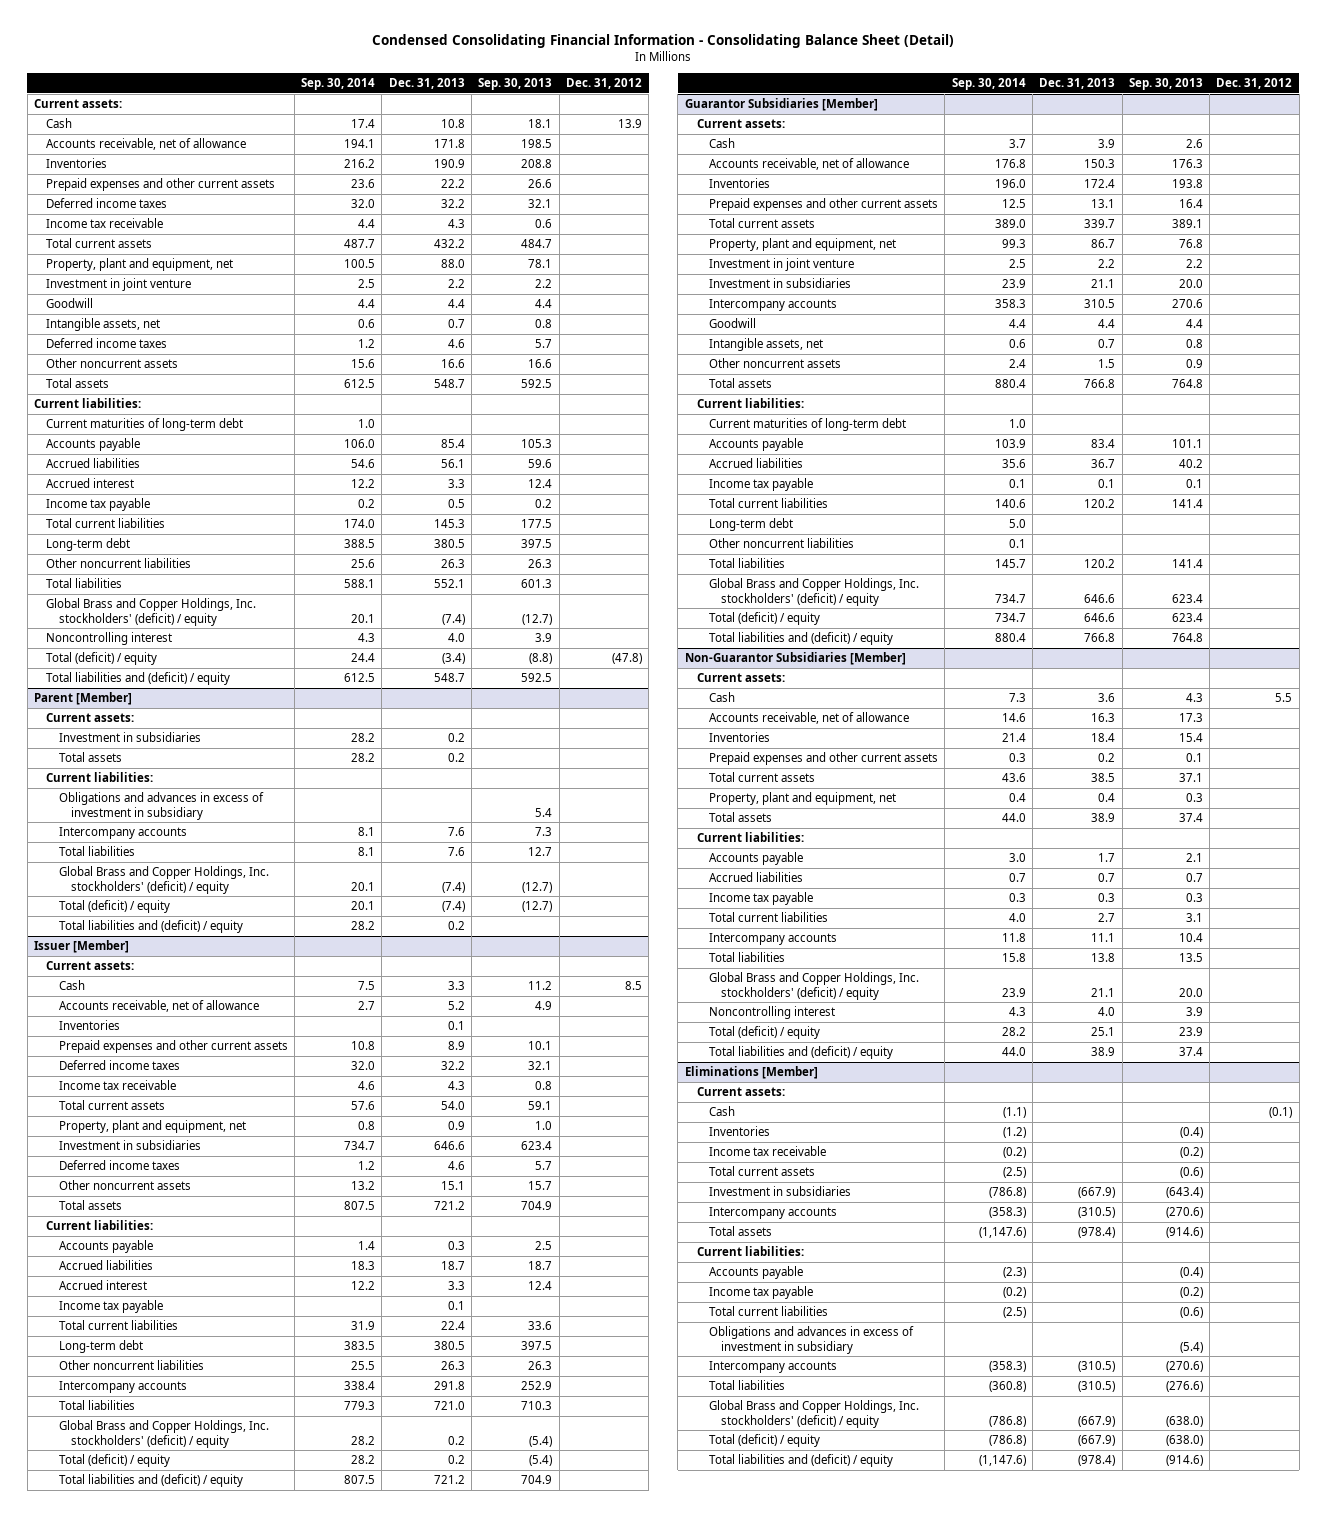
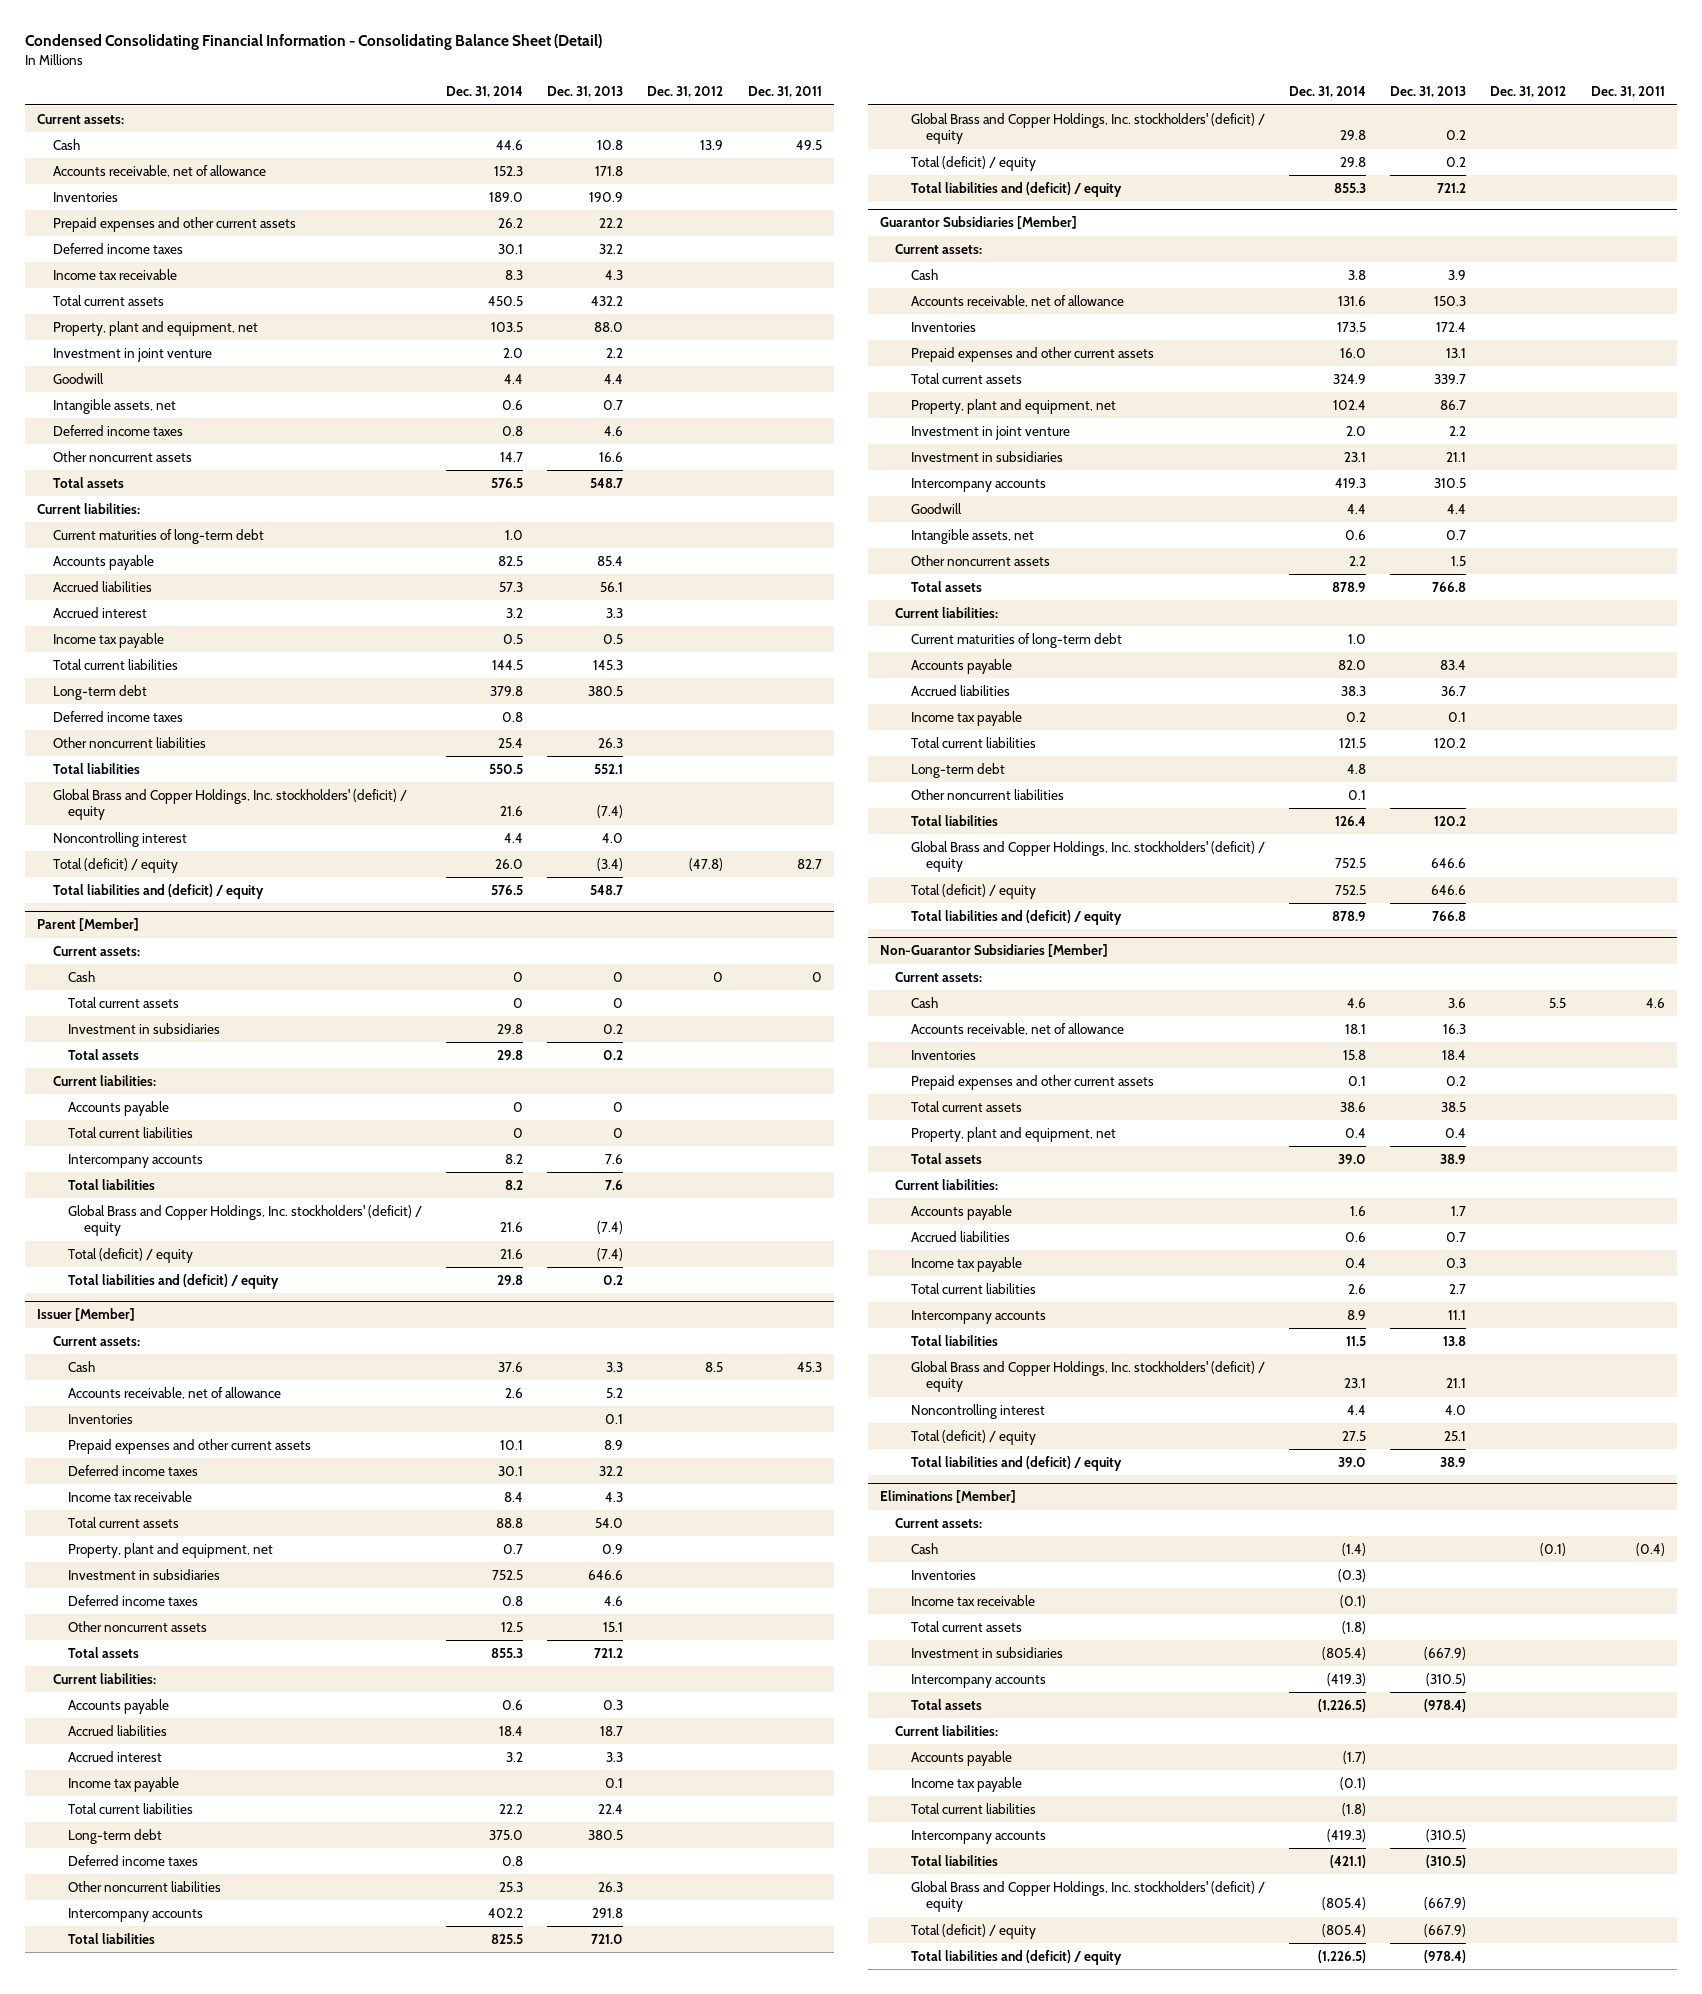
[301,77,376,90] Sep. 30, 2014 -> none
[478,77,553,90] Sep. 30, 2013 -> none
none -> [446,86,524,98] Dec. 31, 2014
none -> [747,86,822,98] Dec. 31, 2011
none -> [52,710,183,722] Deferred income taxes
none -> [68,970,96,982] Cash
none -> [68,996,180,1008] Total current assets
[58,792,264,820] Obligations and advances in excess of investment in subsidiary -> none
none -> [68,1100,170,1116] Accounts payable
none -> [68,1126,194,1138] Total current liabilities
none -> [68,1854,199,1866] Deferred income taxes
[708,1326,914,1354] Obligations and advances in excess of investment in subsidiary -> none

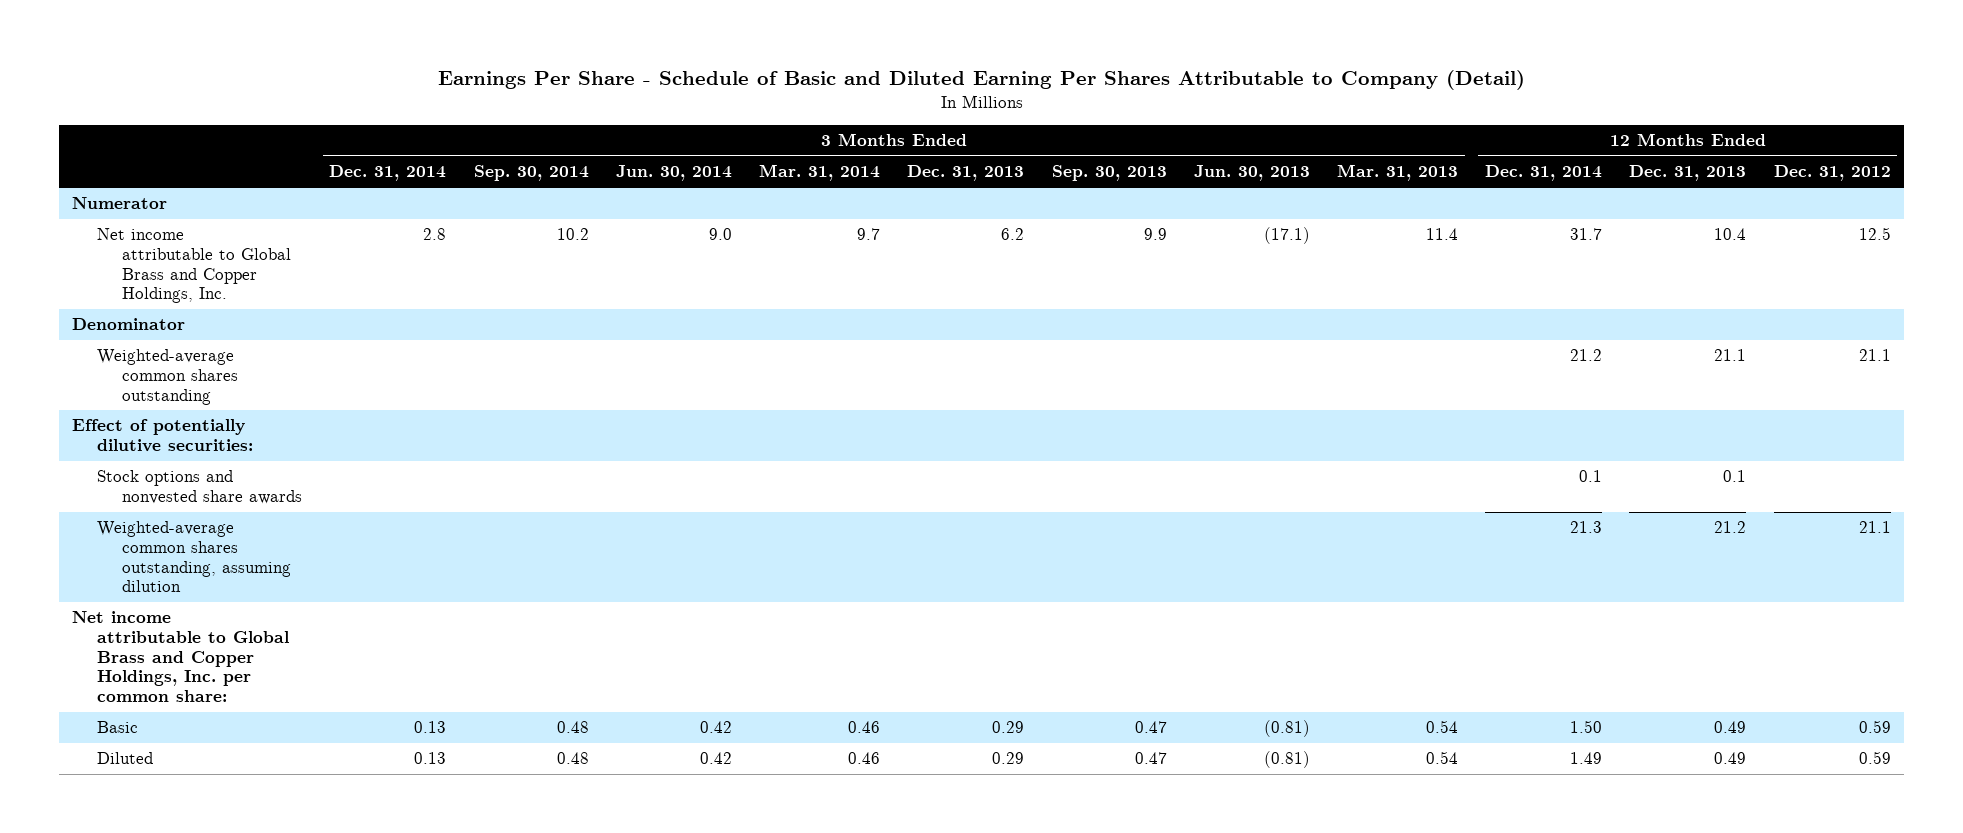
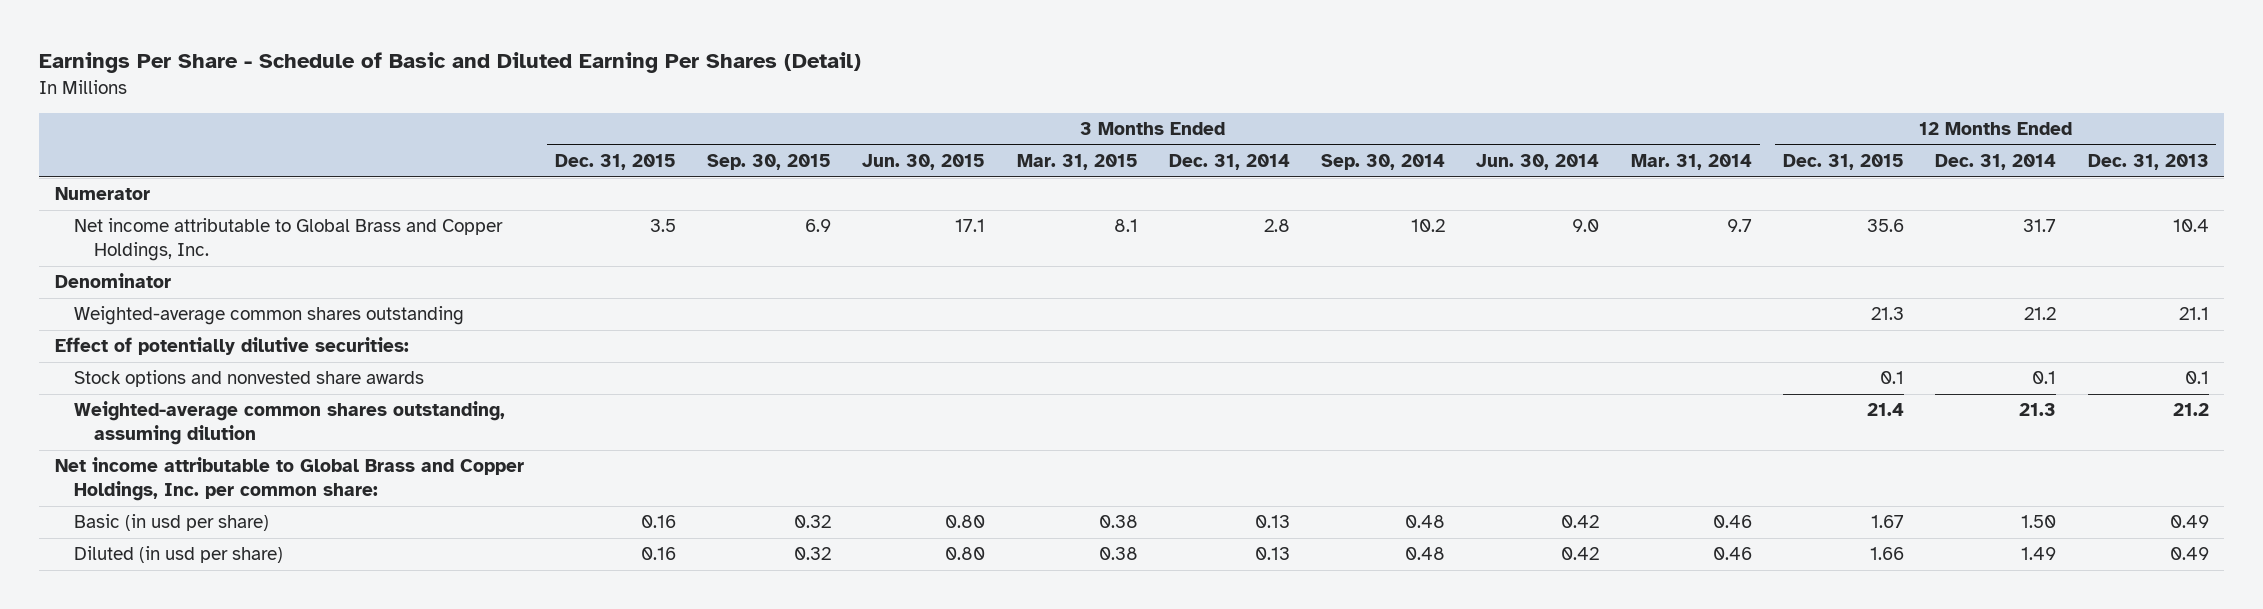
[437,69,1525,90] Earnings Per Share - Schedule of Basic and Diluted Earning Per Shares Attributable to Company (Detail) -> [38,52,861,74] Earnings Per Share - Schedule of Basic and Diluted Earning Per Shares (Detail)
[907,165,1025,182] Dec. 31, 2013 -> none
[1051,165,1167,182] Sep. 30, 2013 -> none
[1193,165,1310,182] Jun. 30, 2013 -> none
[1336,164,1458,182] Mar. 31, 2013 -> none
[1773,165,1891,182] Dec. 31, 2012 -> none
none -> [554,154,676,171] Dec. 31, 2015
none -> [707,154,832,171] Sep. 30, 2015
none -> [862,154,986,171] Jun. 30, 2015
none -> [1016,154,1138,171] Mar. 31, 2015
none -> [1783,154,1905,171] Dec. 31, 2015
[97,721,139,734] Basic -> [74,514,270,532] Basic (in usd per share)
[97,752,154,765] Diluted -> [74,546,284,564] Diluted (in usd per share)

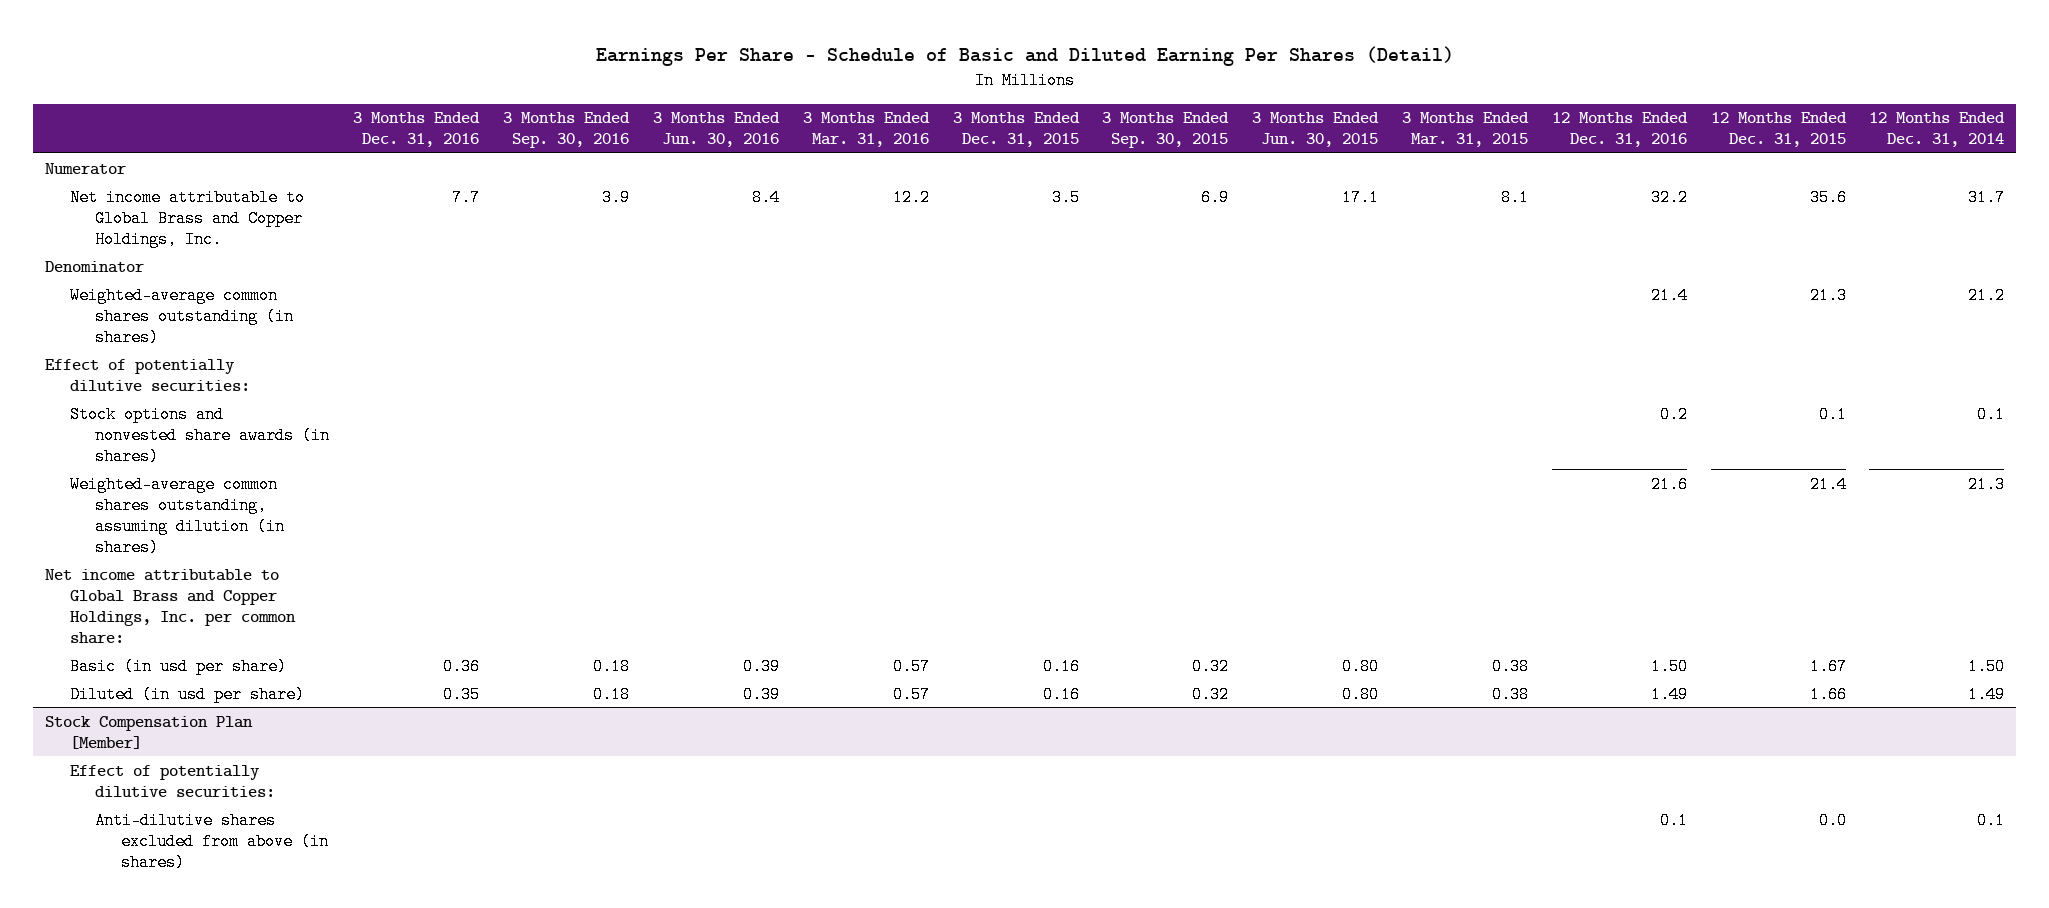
[1168,154,1290,171] Dec. 31, 2014 -> none
[1321,154,1446,171] Sep. 30, 2014 -> none
[1476,154,1600,171] Jun. 30, 2014 -> none
[1630,154,1752,171] Mar. 31, 2014 -> none
[2087,154,2209,171] Dec. 31, 2013 -> none
none -> [353,112,481,148] 3 Months Ended Dec. 31, 2016
none -> [503,112,631,149] 3 Months Ended Sep. 30, 2016
none -> [652,112,780,148] 3 Months Ended Jun. 30, 2016
none -> [802,112,930,148] 3 Months Ended Mar. 31, 2016
none -> [1551,112,1688,148] 12 Months Ended Dec. 31, 2016
[74,306,465,326] Weighted-average common shares outstanding -> [70,286,295,346] Weighted-average common shares outstanding (in shares)
[74,370,425,388] Stock options and nonvested share awards -> [70,405,331,465] Stock options and nonvested share awards (in shares)
[74,401,506,446] Weighted-average common shares outstanding, assuming dilution -> [70,475,286,556] Weighted-average common shares outstanding, assuming dilution (in shares)
none -> [44,715,253,749] Stock Compensation Plan [Member]
none -> [70,764,276,797] Effect of potentially dilutive securities:
none -> [95,811,329,871] Anti-dilutive shares excluded from above (in shares)

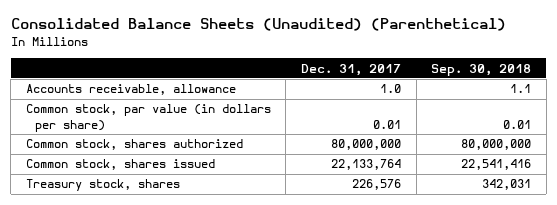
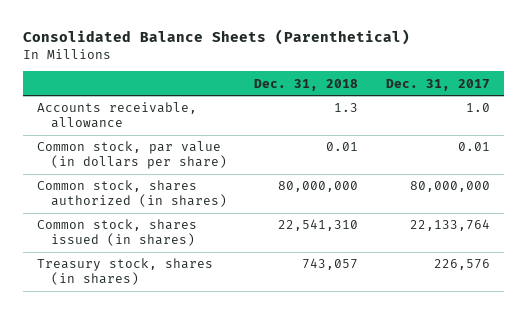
[10,18,506,32] Consolidated Balance Sheets (Unaudited) (Parenthetical) -> [23,29,411,46] Consolidated Balance Sheets (Parenthetical)
[431,63,532,76] Sep. 30, 2018 -> none
none -> [254,78,359,91] Dec. 31, 2018
[25,139,243,151] Common stock, shares authorized -> [36,180,227,208] Common stock, shares authorized (in shares)
[25,159,215,171] Common stock, shares issued -> [36,219,197,247] Common stock, shares issued (in shares)
[25,179,180,192] Treasury stock, shares -> [36,258,213,286] Treasury stock, shares (in shares)

